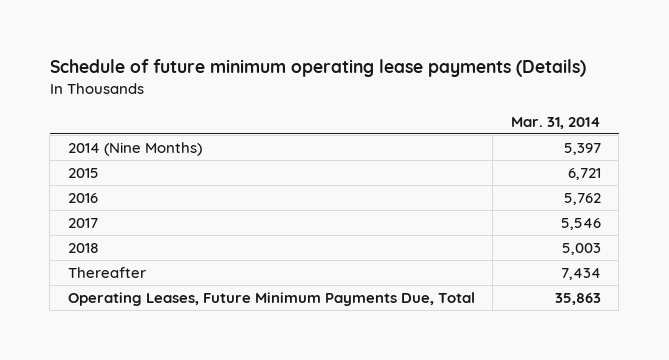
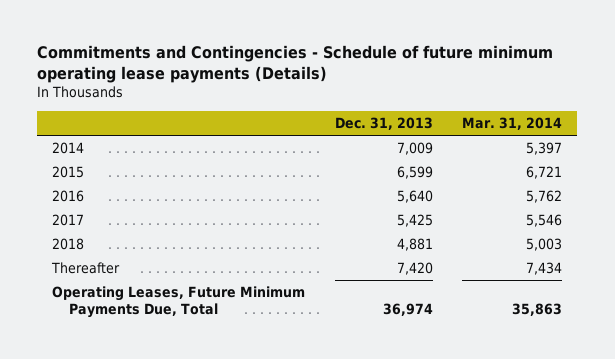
[49,59,586,78] Schedule of future minimum operating lease payments (Details) -> [37,45,554,84] Commitments and Contingencies - Schedule of future minimum operating lease payments (Details)
none -> [334,116,433,130] Dec. 31, 2013
[67,141,202,156] 2014 (Nine Months) -> [52,141,85,154] 2014

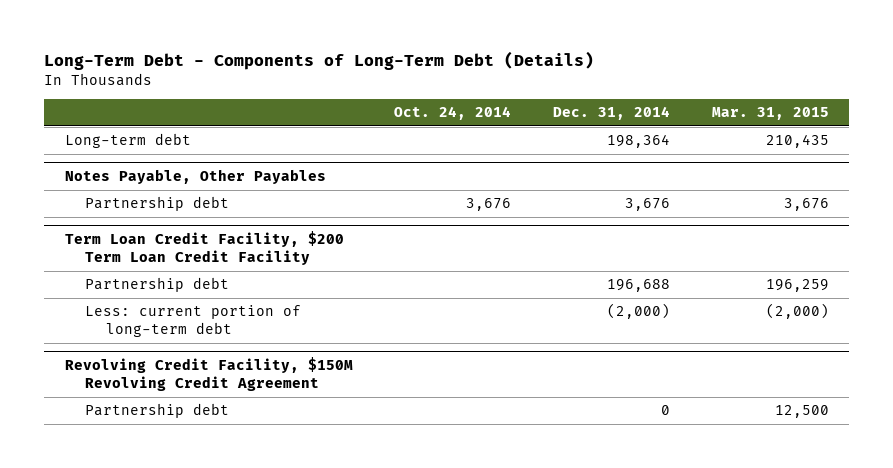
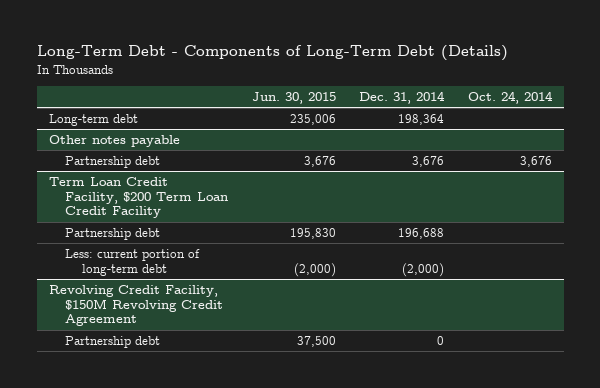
[711,107,829,121] Mar. 31, 2015 -> none
none -> [251,92,336,105] Jun. 30, 2015
[64,169,326,185] Notes Payable, Other Payables -> [48,135,180,148] Other notes payable

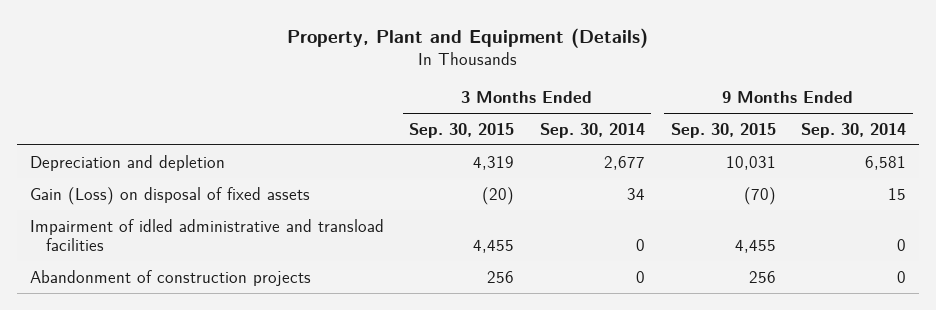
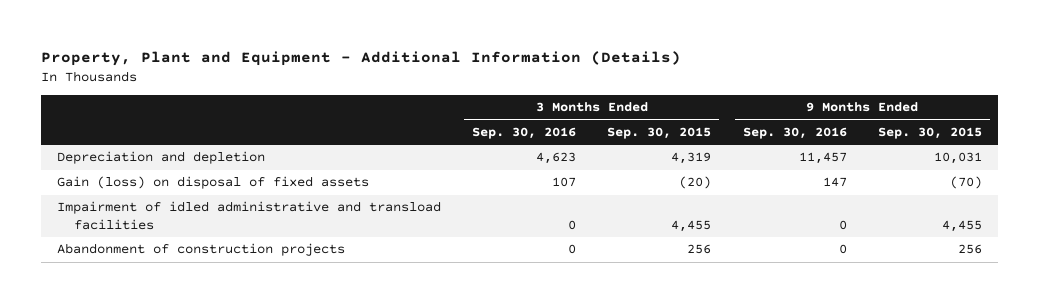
[287,27,649,48] Property, Plant and Equipment (Details) -> [40,51,681,67] Property, Plant and Equipment - Additional Information (Details)
[540,122,646,138] Sep. 30, 2014 -> none
[801,122,907,138] Sep. 30, 2014 -> none
none -> [471,126,576,139] Sep. 30, 2016
none -> [742,126,847,139] Sep. 30, 2016
[29,186,310,205] Gain (Loss) on disposal of fixed assets -> [56,176,369,190] Gain (loss) on disposal of fixed assets

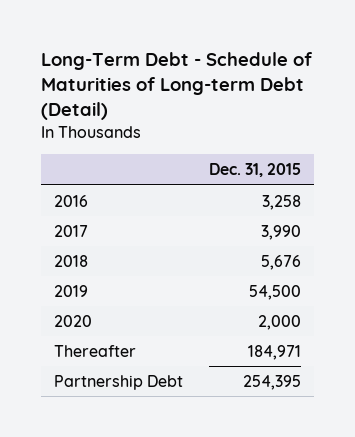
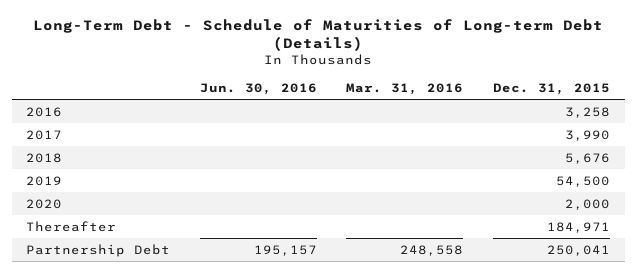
[40,52,312,121] Long-Term Debt - Schedule of Maturities of Long-term Debt (Detail) -> [33,18,604,52] Long-Term Debt - Schedule of Maturities of Long-term Debt (Details)
none -> [199,82,317,95] Jun. 30, 2016
none -> [346,82,464,95] Mar. 31, 2016
[243,374,302,390] 254,395 -> [546,244,610,256] 250,041

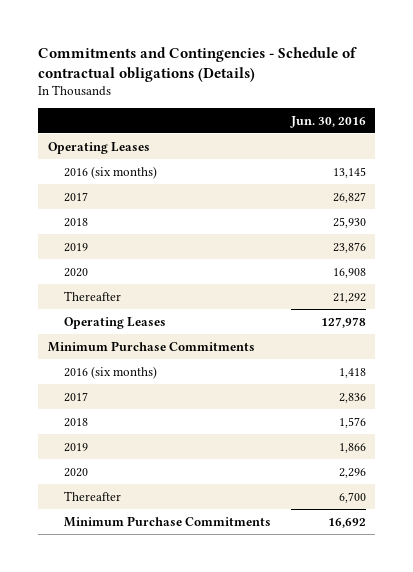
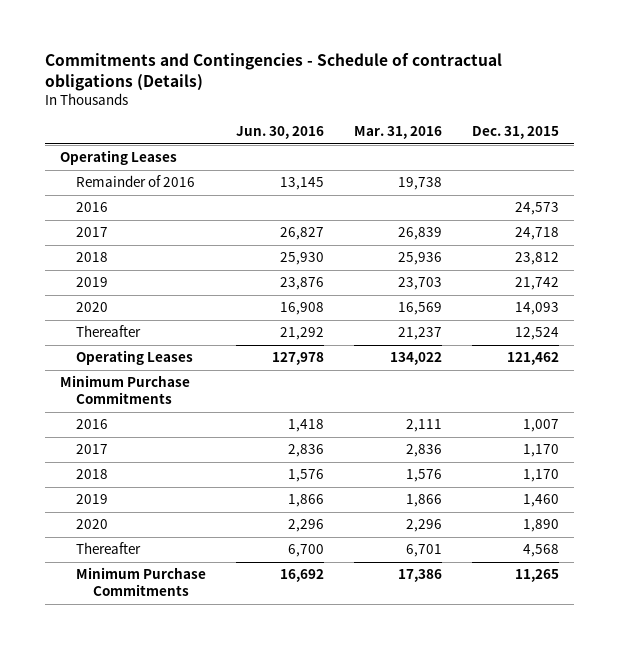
none -> [354,126,443,140] Mar. 31, 2016
none -> [472,126,560,140] Dec. 31, 2015
[64,165,158,179] 2016 (six months) -> [76,175,196,188] Remainder of 2016
none -> [76,202,109,213] 2016
[64,365,158,379] 2016 (six months) -> [76,419,109,430] 2016

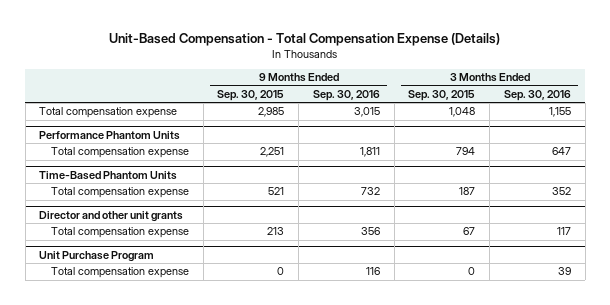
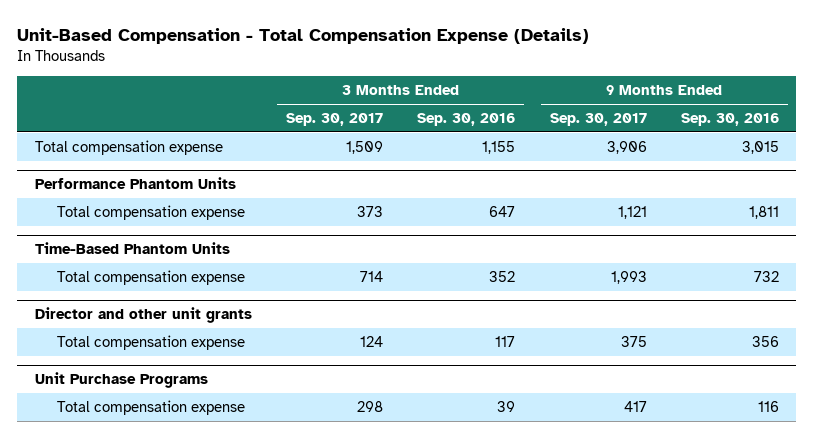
[217,89,285,101] Sep. 30, 2015 -> none
[408,89,476,101] Sep. 30, 2015 -> none
none -> [285,113,383,127] Sep. 30, 2017
none -> [549,113,647,127] Sep. 30, 2017
[39,250,155,262] Unit Purchase Program -> [34,372,208,389] Unit Purchase Programs

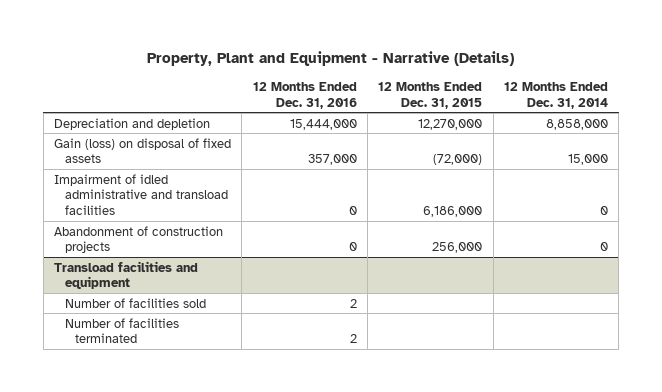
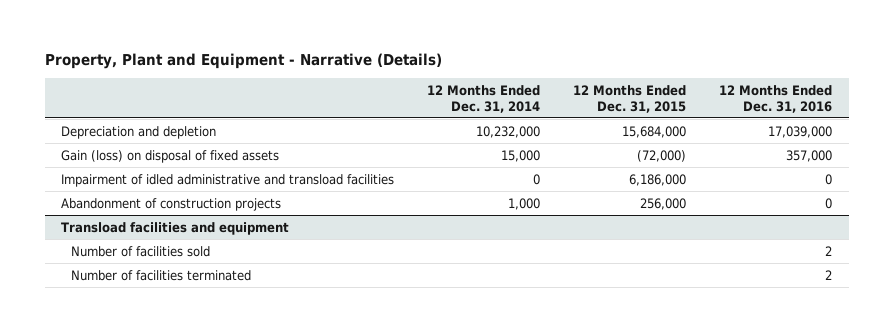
[289,118,357,130] 15,444,000 -> [768,125,833,138] 17,039,000
[418,118,483,130] 12,270,000 -> [622,125,687,138] 15,684,000
[545,118,608,130] 8,858,000 -> [476,125,541,138] 10,232,000
[599,242,608,252] 0 -> [508,197,541,210] 1,000

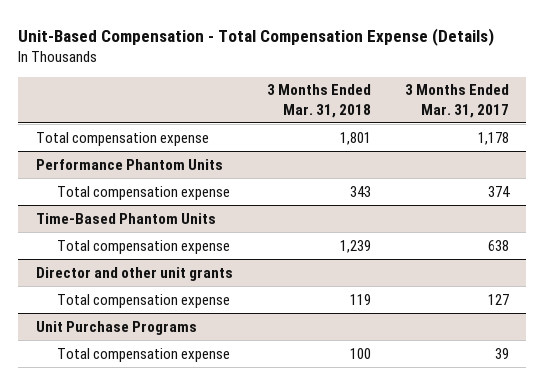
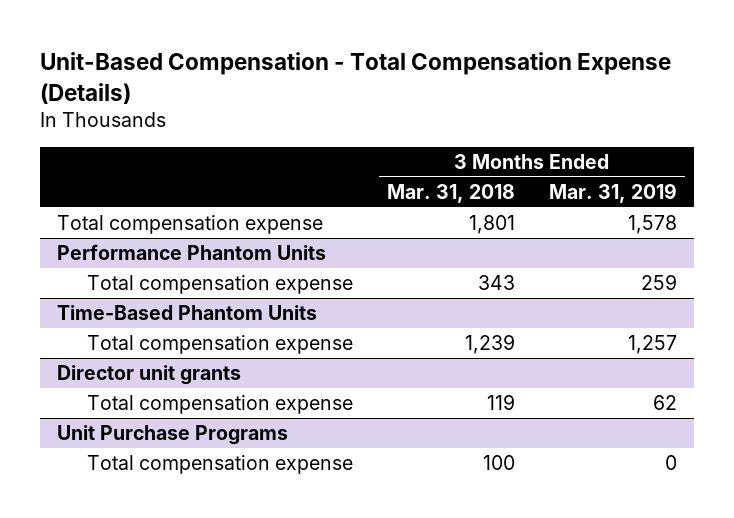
[405,84,510,118] 3 Months Ended Mar. 31, 2017 -> none
none -> [548,182,677,203] Mar. 31, 2019
[35,266,233,281] Director and other unit grants -> [56,365,241,386] Director unit grants

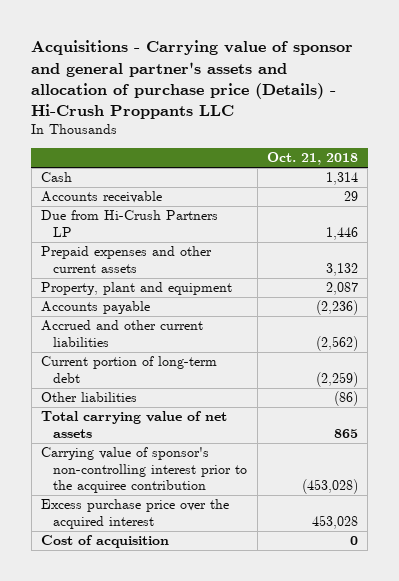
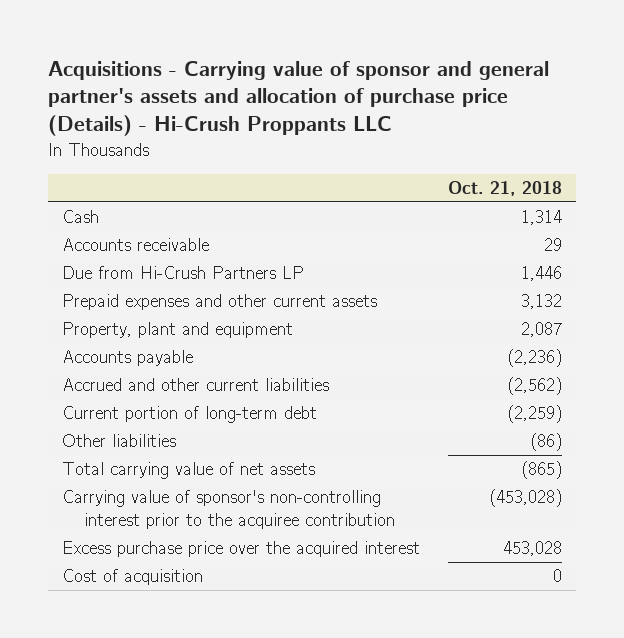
[333,428,358,438] 865 -> [521,461,563,480] (865)

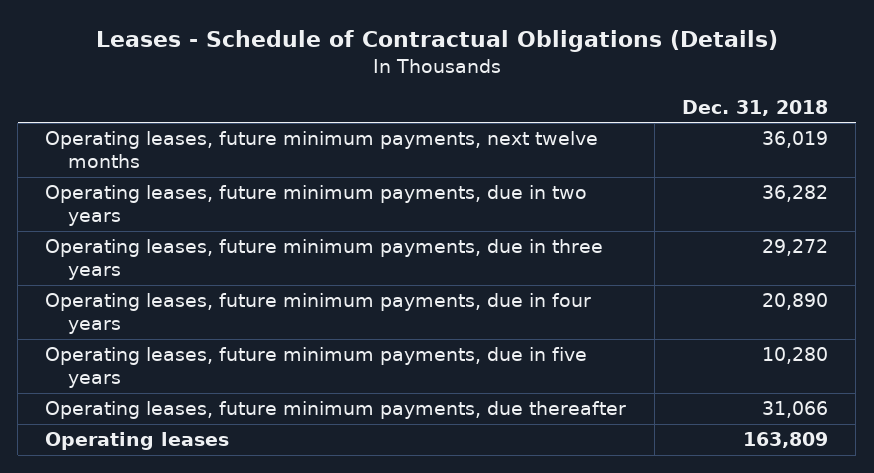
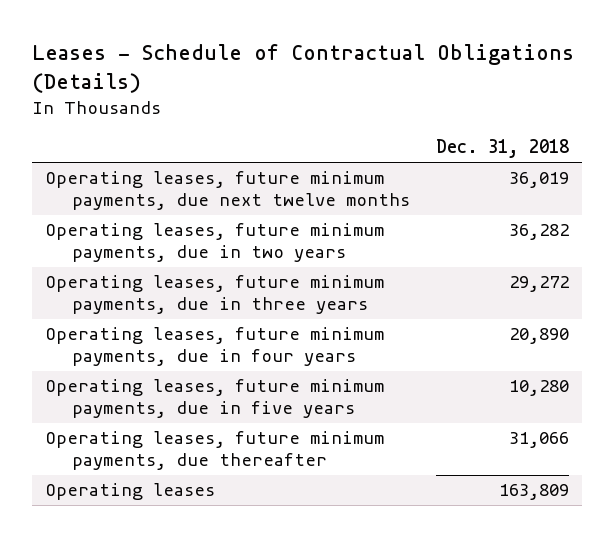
[45,131,599,169] Operating leases, future minimum payments, next twelve months -> [44,171,411,211] Operating leases, future minimum payments, due next twelve months

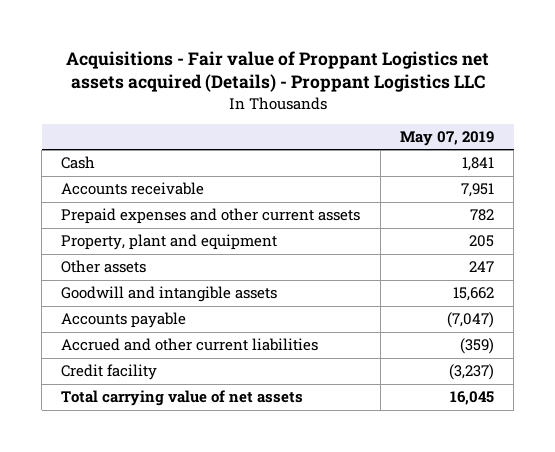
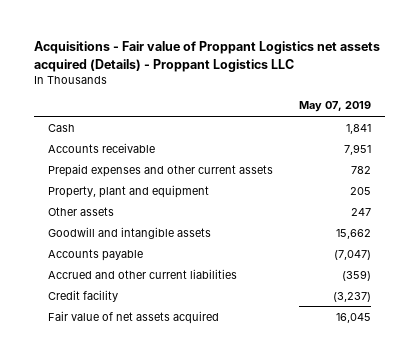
[61,390,304,407] Total carrying value of net assets -> [47,310,219,324] Fair value of net assets acquired

